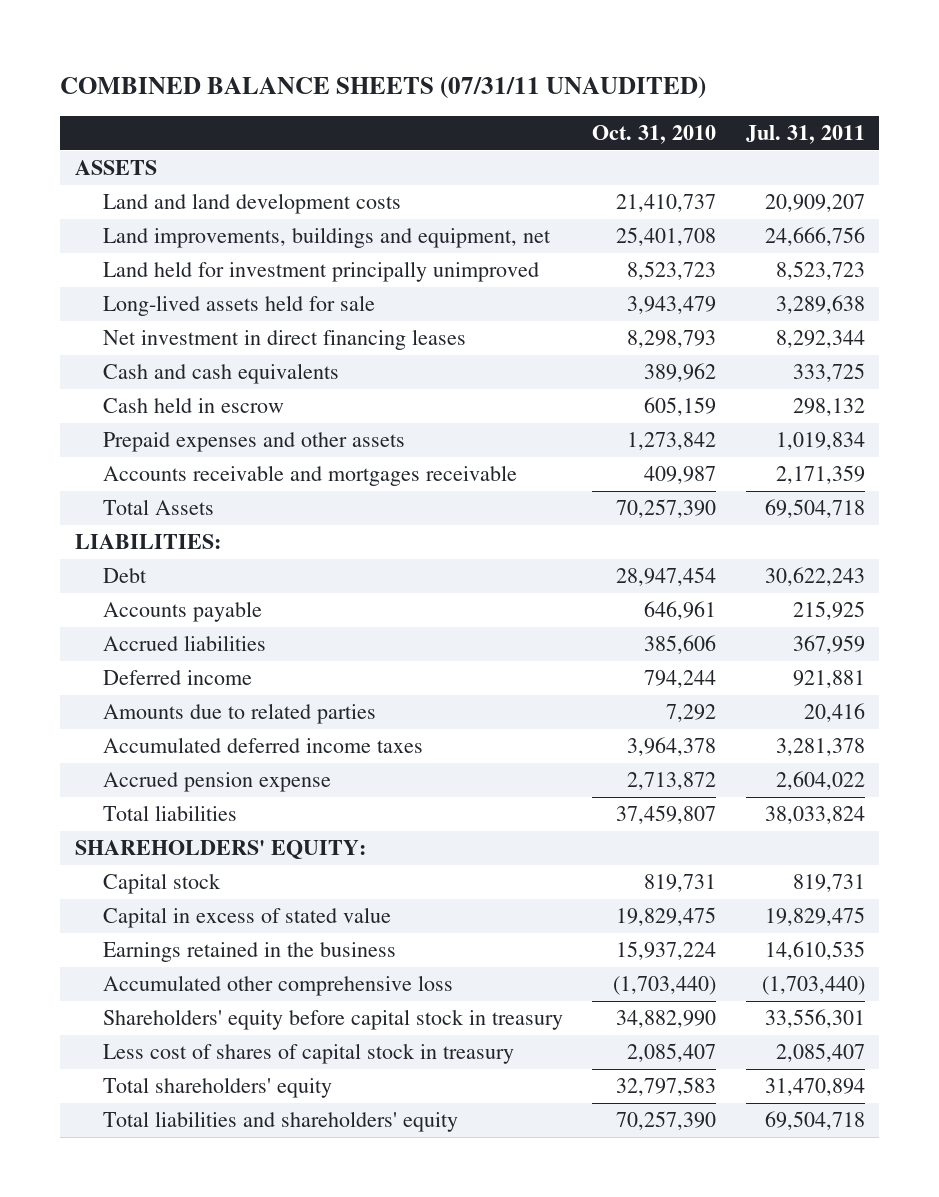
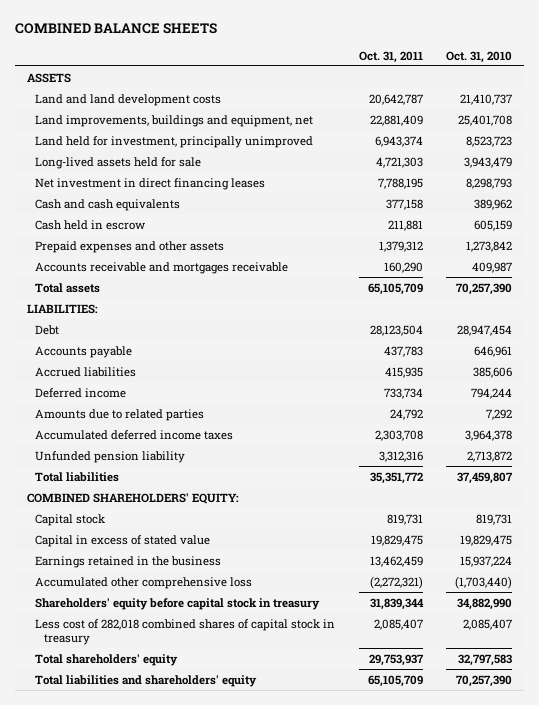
[59,75,706,99] COMBINED BALANCE SHEETS (07/31/11 UNAUDITED) -> [14,23,217,35] COMBINED BALANCE SHEETS
[745,124,865,144] Jul. 31, 2011 -> none
none -> [358,50,423,63] Oct. 31, 2011
[102,261,539,283] Land held for investment principally unimproved -> [35,135,314,148] Land held for investment, principally unimproved
[102,499,214,516] Total Assets -> [35,282,101,293] Total assets
[102,772,331,793] Accrued pension expense -> [35,450,186,463] Unfunded pension liability
[74,840,366,860] SHAREHOLDERS' EQUITY: -> [26,492,239,504] COMBINED SHAREHOLDERS' EQUITY:
[102,1043,514,1065] Less cost of shares of capital stock in treasury -> [35,618,336,646] Less cost of 282,018 combined shares of capital stock in treasury

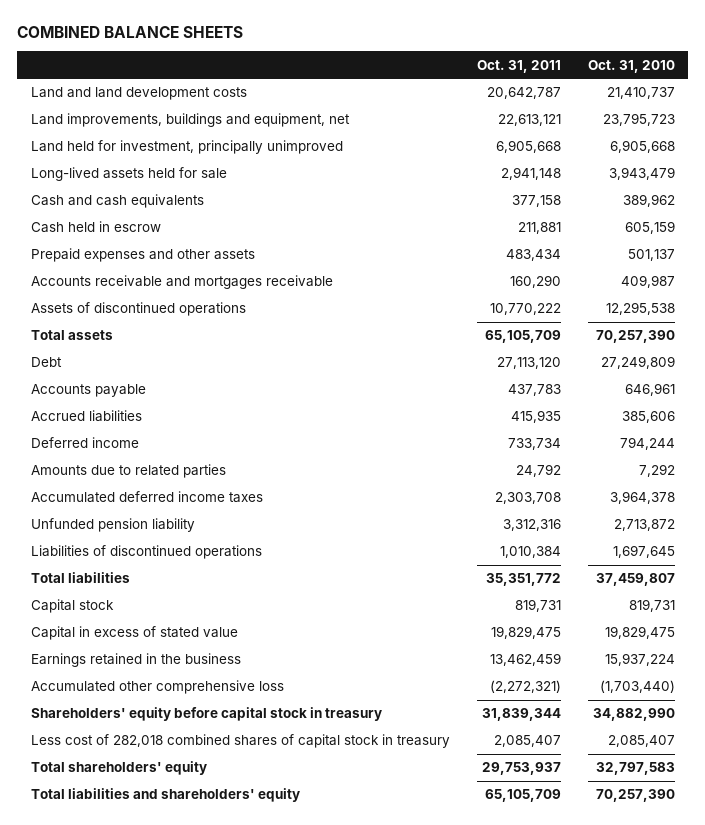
[26,72,71,83] ASSETS -> none
[35,177,266,190] Net investment in direct financing leases -> none
[369,114,423,126] 22,881,409 -> [497,114,561,127] 22,613,121
[458,114,513,126] 25,401,708 -> [602,113,675,127] 23,795,723
[374,135,423,147] 6,943,374 -> [495,140,561,154] 6,905,668
[466,135,513,147] 8,523,723 -> [609,140,675,154] 6,905,668
[375,156,423,168] 4,721,303 -> [500,167,561,181] 2,941,148
[378,240,423,252] 1,379,312 -> [505,249,561,262] 483,434
[466,240,513,252] 1,273,842 -> [627,249,675,262] 501,137
none -> [30,302,246,317] Assets of discontinued operations
[26,303,98,314] LIABILITIES: -> none
[369,324,423,336] 28,123,504 -> [496,357,561,370] 27,113,120
[457,324,513,336] 28,947,454 -> [600,356,675,370] 27,249,809
none -> [30,545,262,560] Liabilities of discontinued operations
[26,492,239,504] COMBINED SHAREHOLDERS' EQUITY: -> none

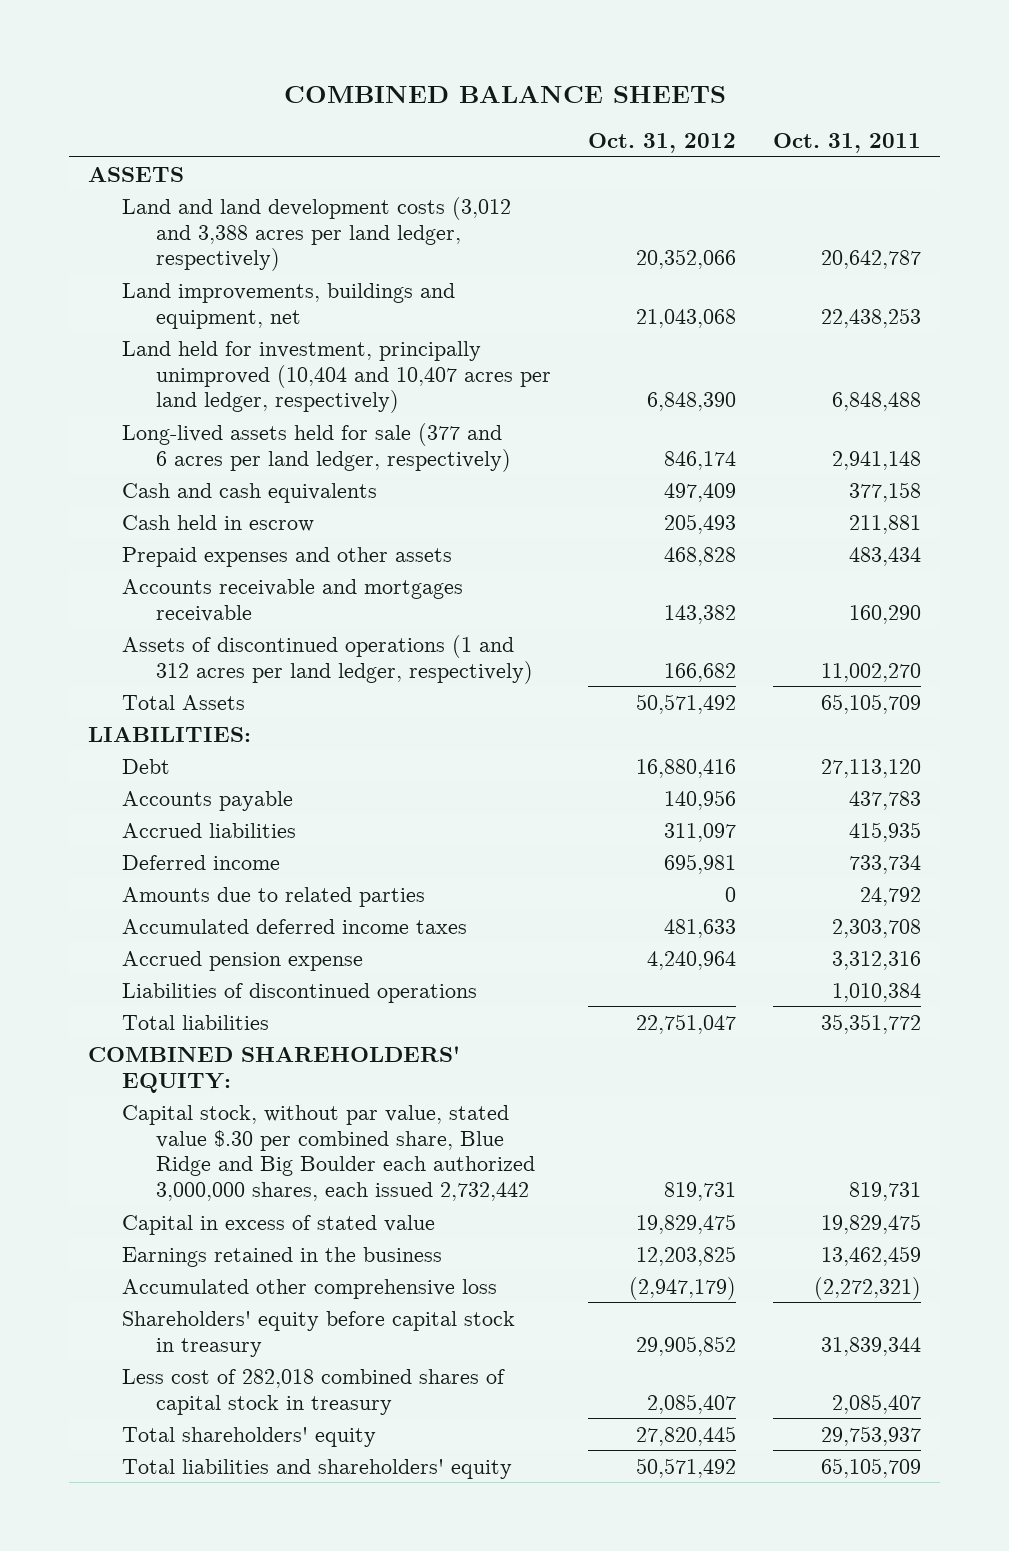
[587,59,675,73] Oct. 31, 2010 -> none
none -> [588,133,737,154] Oct. 31, 2012
none -> [87,166,184,182] ASSETS
[30,87,247,101] Land and land development costs -> [122,196,512,272] Land and land development costs (3,012 and 3,388 acres per land ledger, respectively)
[497,114,561,127] 22,613,121 -> [821,307,922,328] 22,438,253
[30,140,343,155] Land held for investment, principally unimproved -> [122,340,552,414] Land held for investment, principally unimproved (10,404 and 10,407 acres per land ledger, respectively)
[495,140,561,154] 6,905,668 -> [832,392,922,412] 6,848,488
[30,167,227,182] Long-lived assets held for sale -> [122,422,512,472] Long-lived assets held for sale (377 and 6 acres per land ledger, respectively)
[30,302,246,317] Assets of discontinued operations -> [122,634,534,684] Assets of discontinued operations (1 and 312 acres per land ledger, respectively)
[489,303,561,316] 10,770,222 -> [821,662,922,682] 11,002,270
[30,330,113,341] Total assets -> [122,694,246,710] Total Assets
none -> [87,726,251,742] LIABILITIES:
[30,518,195,533] Unfunded pension liability -> [122,950,364,971] Accrued pension expense
none -> [87,1045,460,1093] COMBINED SHAREHOLDERS' EQUITY:
[30,599,114,614] Capital stock -> [122,1104,536,1202] Capital stock, without par value, stated value $.30 per combined share, Blue Ridge and Big Boulder each authorized 3,000,000 shares, each issued 2,732,442

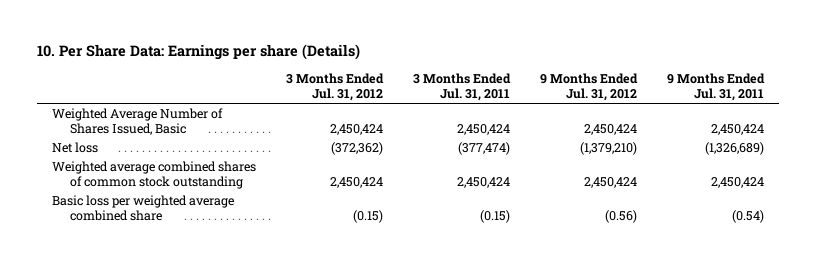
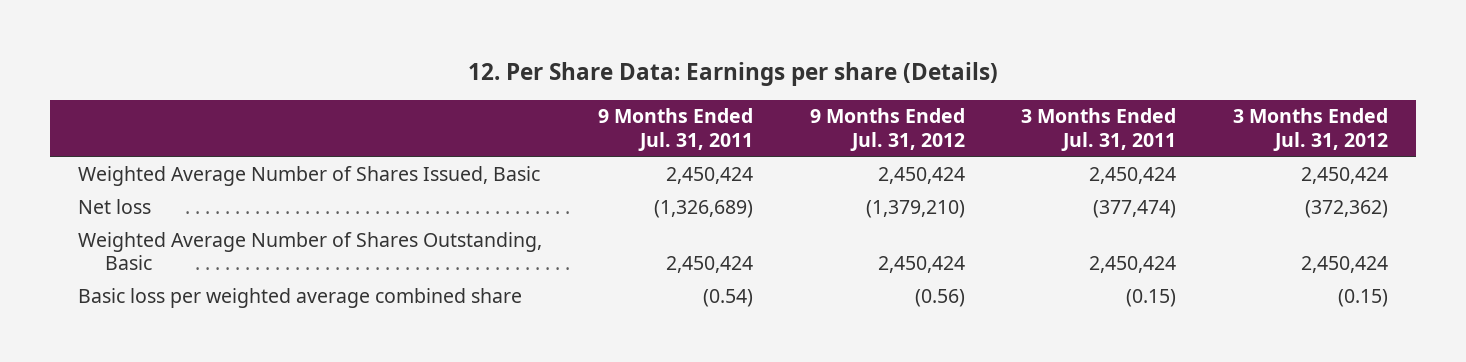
[36,44,360,61] 10. Per Share Data: Earnings per share (Details) -> [467,62,998,87] 12. Per Share Data: Earnings per share (Details)
[51,161,256,190] Weighted average combined shares of common stock outstanding -> [77,231,542,270] Weighted Average Number of Shares Outstanding, Basic

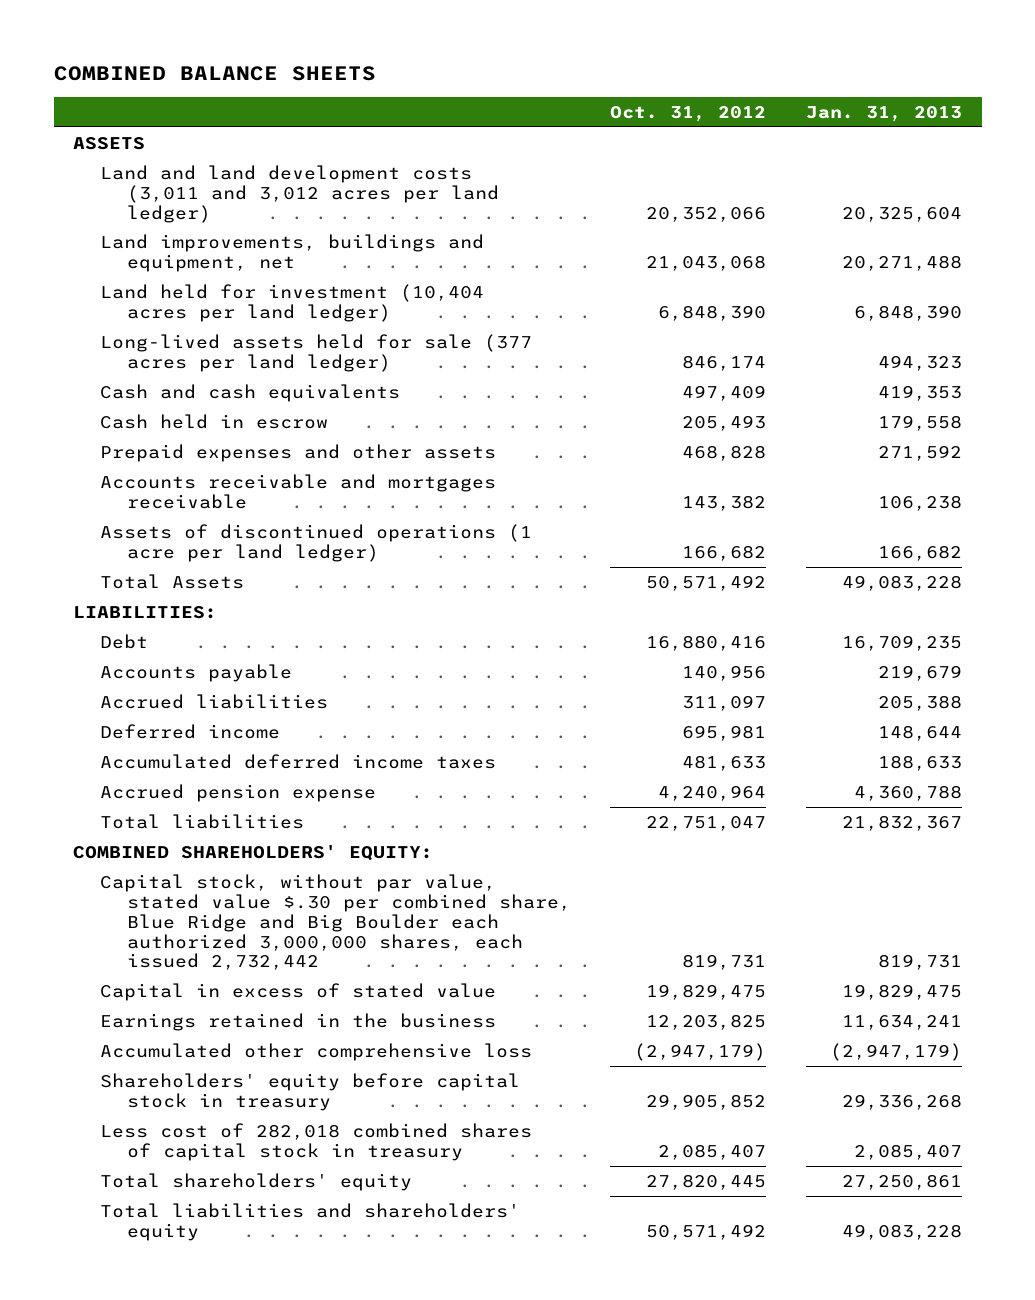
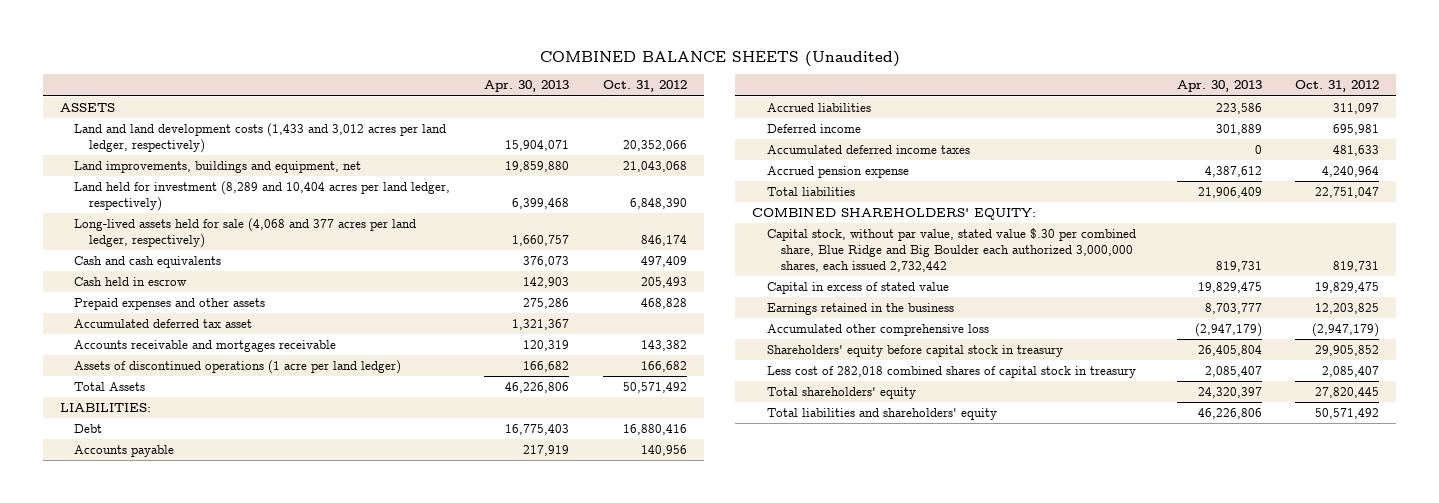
[53,66,376,82] COMBINED BALANCE SHEETS -> [539,50,900,67] COMBINED BALANCE SHEETS (Unaudited)
[805,106,962,123] Jan. 31, 2013 -> none
none -> [484,80,570,93] Apr. 30, 2013
[100,164,500,223] Land and land development costs (3,011 and 3,012 acres per land ledger) -> [74,122,447,153] Land and land development costs (1,433 and 3,012 acres per land ledger, respectively)
[100,283,485,322] Land held for investment (10,404 acres per land ledger) -> [74,180,451,211] Land held for investment (8,289 and 10,404 acres per land ledger, respectively)
[100,333,533,372] Long-lived assets held for sale (377 acres per land ledger) -> [74,217,417,248] Long-lived assets held for sale (4,068 and 377 acres per land ledger, respectively)
none -> [74,318,253,328] Accumulated deferred tax asset

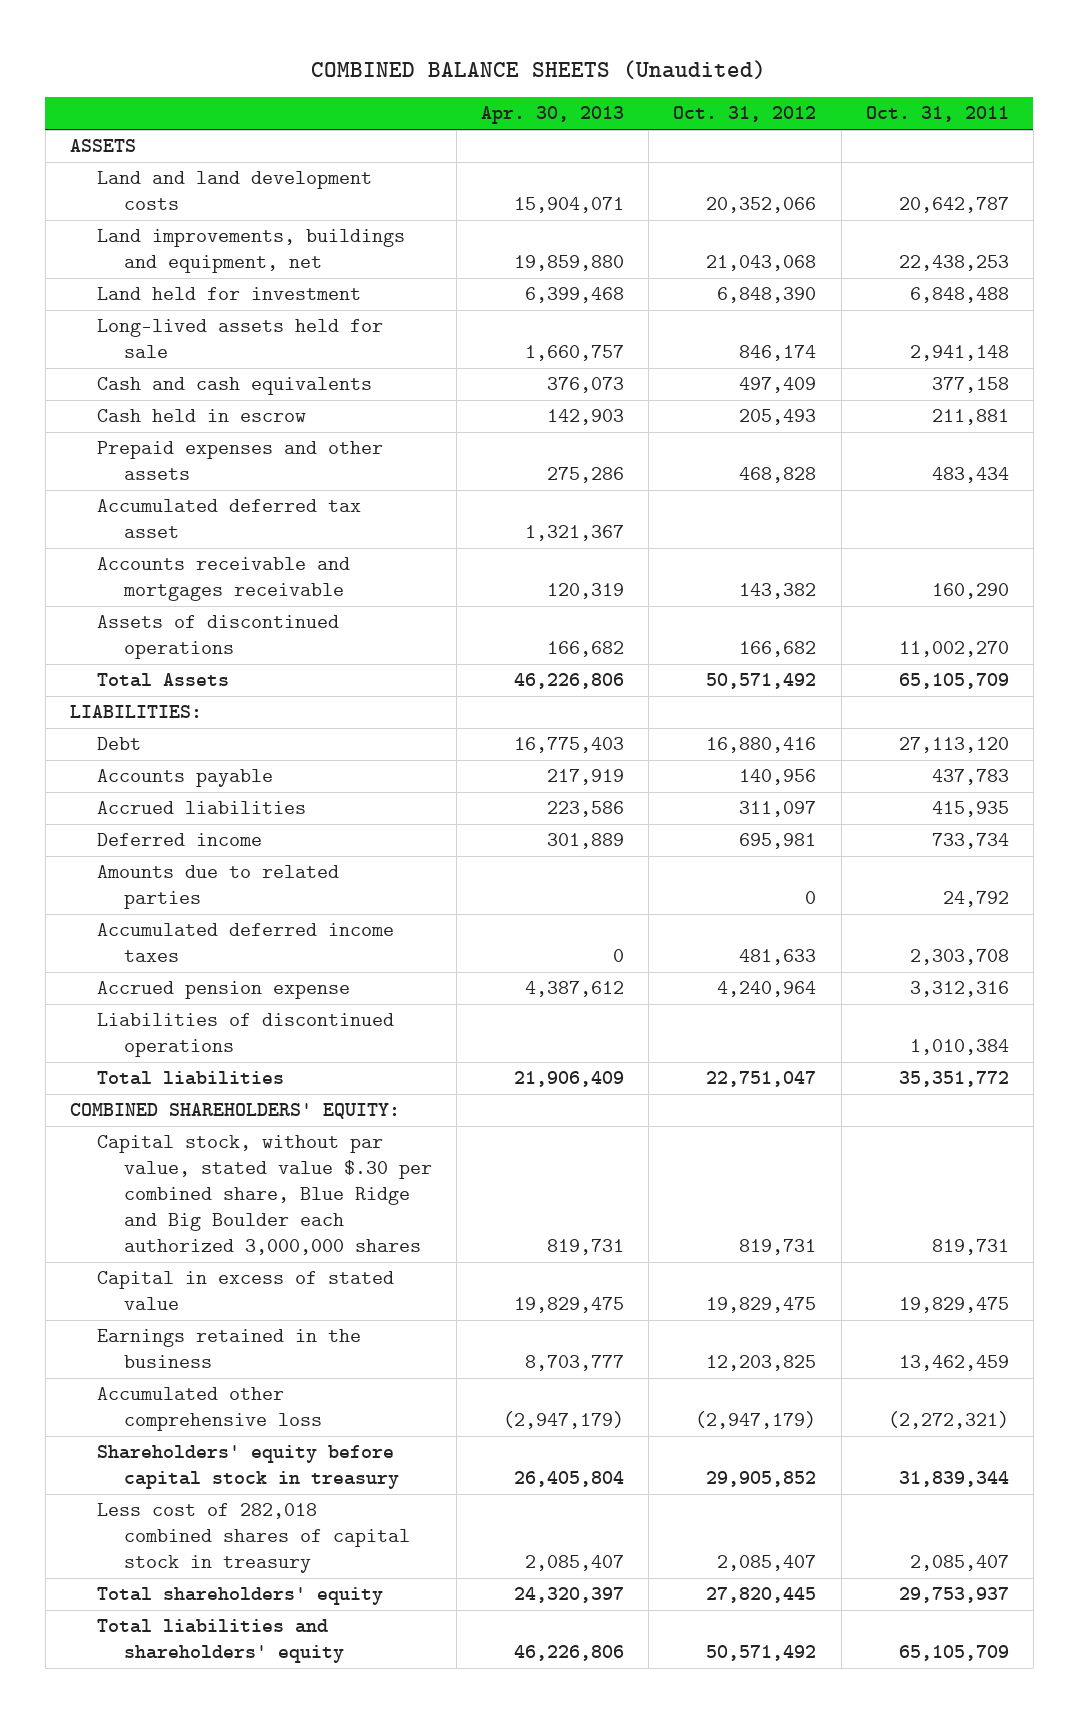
none -> [865,106,1009,123] Oct. 31, 2011
[74,122,447,153] Land and land development costs (1,433 and 3,012 acres per land ledger, respectively) -> [96,171,372,211] Land and land development costs
[74,180,451,211] Land held for investment (8,289 and 10,404 acres per land ledger, respectively) -> [96,287,361,301] Land held for investment
[74,217,417,248] Long-lived assets held for sale (4,068 and 377 acres per land ledger, respectively) -> [96,319,383,359] Long-lived assets held for sale
[74,359,402,374] Assets of discontinued operations (1 acre per land ledger) -> [96,615,339,660] Assets of discontinued operations
none -> [96,865,339,910] Amounts due to related parties
none -> [96,1013,394,1058] Liabilities of discontinued operations
[766,227,1136,273] Capital stock, without par value, stated value $.30 per combined share, Blue Ridge and Big Boulder each authorized 3,000,000 shares, each issued 2,732,442 -> [96,1135,432,1256] Capital stock, without par value, stated value $.30 per combined share, Blue Ridge and Big Boulder each authorized 3,000,000 shares

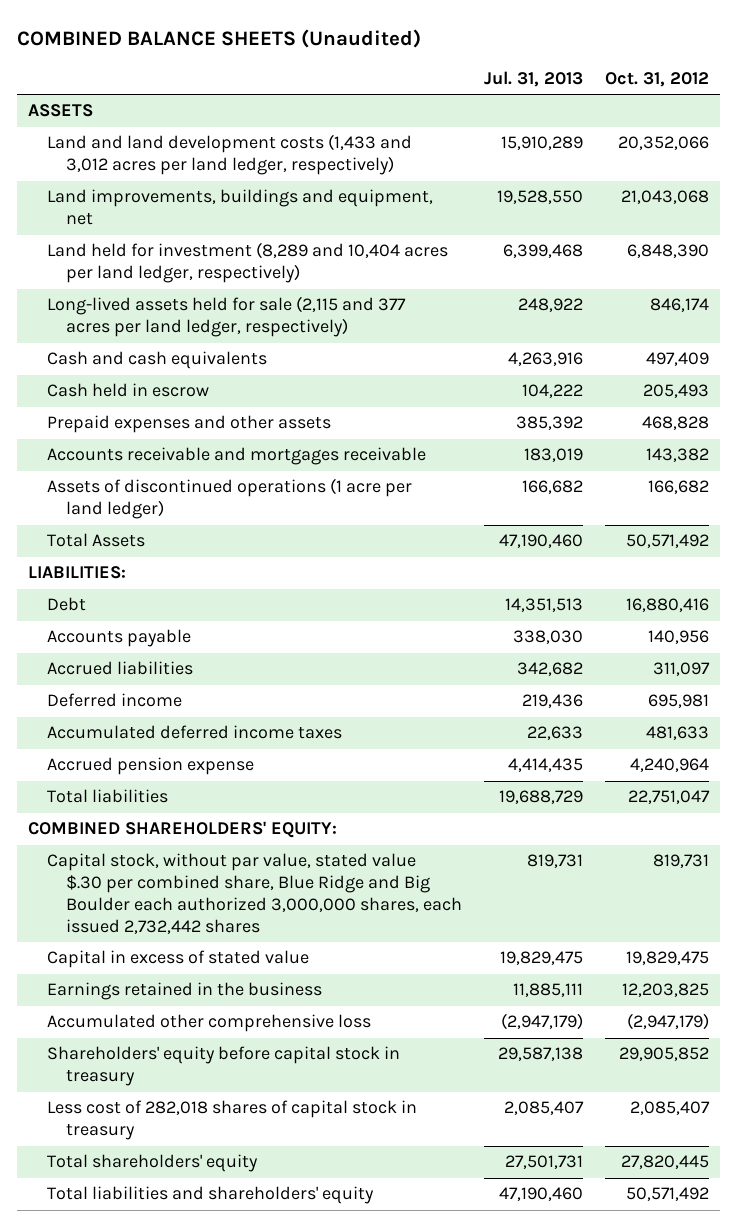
[481,106,625,125] Apr. 30, 2013 -> none
[865,106,1009,123] Oct. 31, 2011 -> none
none -> [484,70,584,87] Jul. 31, 2013
[96,171,372,211] Land and land development costs -> [47,134,413,176] Land and land development costs (1,433 and 3,012 acres per land ledger, respectively)
[96,287,361,301] Land held for investment -> [47,242,449,284] Land held for investment (8,289 and 10,404 acres per land ledger, respectively)
[96,319,383,359] Long-lived assets held for sale -> [47,296,407,338] Long-lived assets held for sale (2,115 and 377 acres per land ledger, respectively)
[96,499,361,539] Accumulated deferred tax asset -> none
[96,615,339,660] Assets of discontinued operations -> [47,478,413,520] Assets of discontinued operations (1 acre per land ledger)
[96,865,339,910] Amounts due to related parties -> none
[96,1013,394,1058] Liabilities of discontinued operations -> none
[96,1135,432,1256] Capital stock, without par value, stated value $.30 per combined share, Blue Ridge and Big Boulder each authorized 3,000,000 shares -> [47,853,463,934] Capital stock, without par value, stated value $.30 per combined share, Blue Ridge and Big Boulder each authorized 3,000,000 shares, each issued 2,732,442 shares
[96,1503,410,1574] Less cost of 282,018 combined shares of capital stock in treasury -> [47,1100,418,1141] Less cost of 282,018 shares of capital stock in treasury

